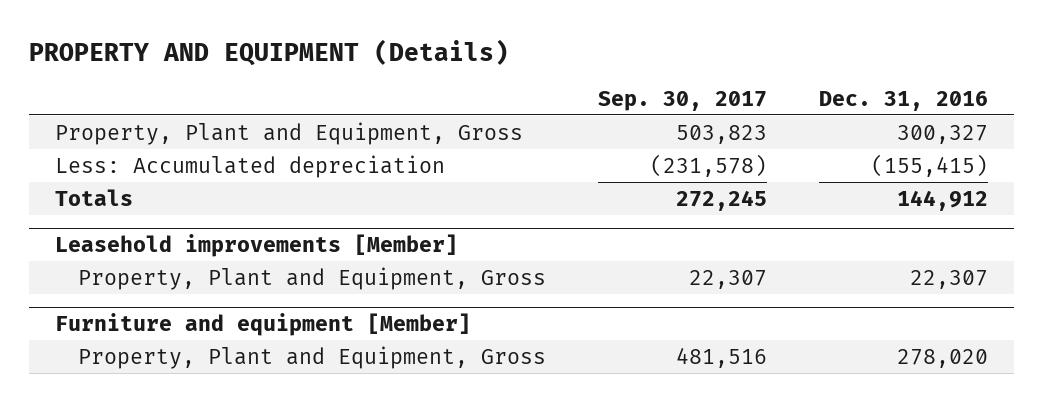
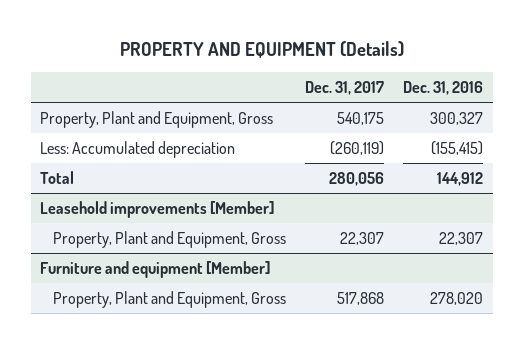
[597,90,767,111] Sep. 30, 2017 -> none
none -> [305,81,385,96] Dec. 31, 2017
[54,188,133,206] Totals -> [40,170,75,184] Total

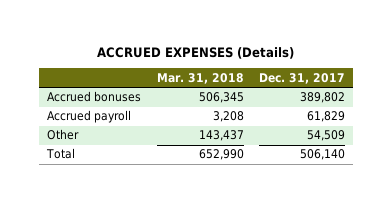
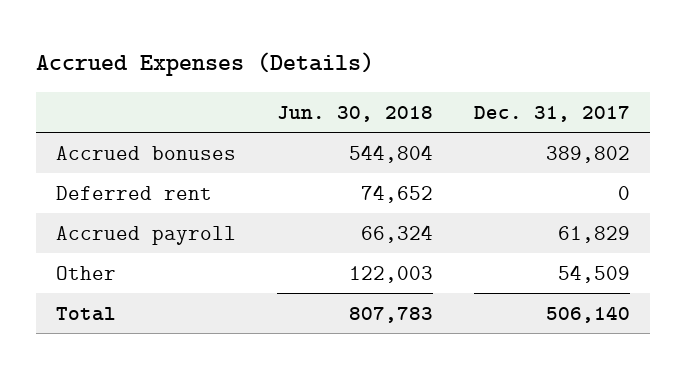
[97,47,295,60] ACCRUED EXPENSES (Details) -> [36,52,375,77] Accrued Expenses (Details)
[156,72,244,84] Mar. 31, 2018 -> none
none -> [276,105,433,122] Jun. 30, 2018
none -> [56,185,213,200] Deferred rent

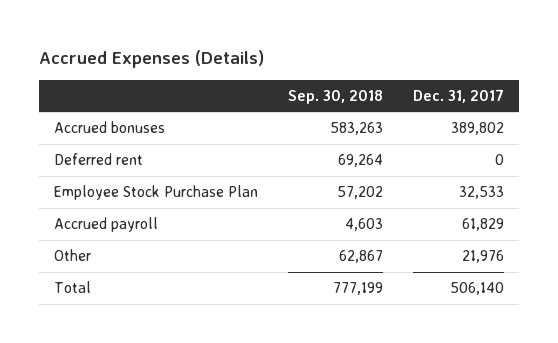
[276,105,433,122] Jun. 30, 2018 -> none
none -> [288,89,384,104] Sep. 30, 2018
none -> [54,185,259,201] Employee Stock Purchase Plan
[557,264,630,283] 54,509 -> [462,250,505,264] 21,976

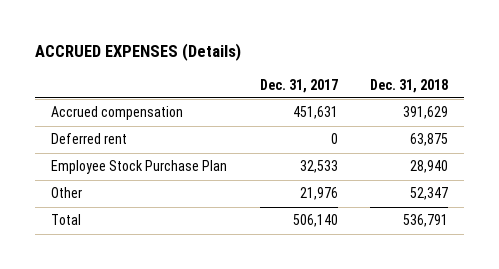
[39,49,265,68] Accrued Expenses (Details) -> [35,43,242,62] ACCRUED EXPENSES (Details)
[288,89,384,104] Sep. 30, 2018 -> none
none -> [369,78,448,93] Dec. 31, 2018
[54,121,166,134] Accrued bonuses -> none
none -> [51,106,184,121] Accrued compensation
[54,217,159,233] Accrued payroll -> none

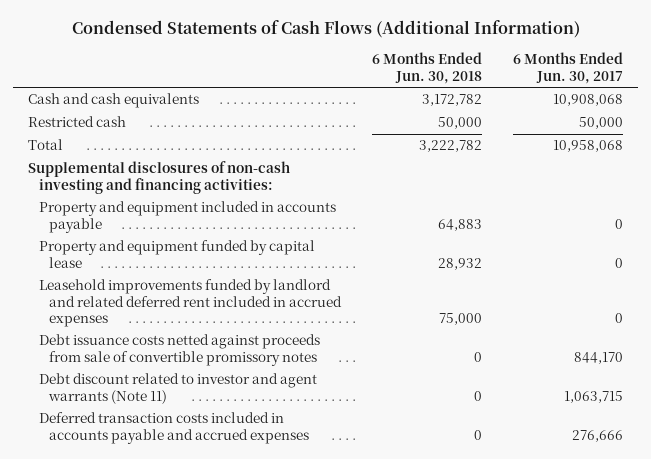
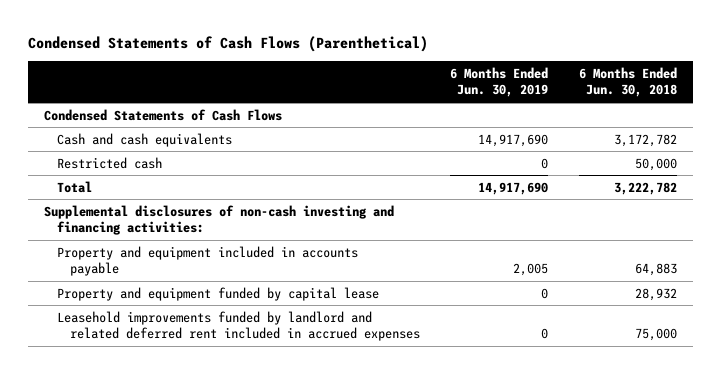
[71,20,580,39] Condensed Statements of Cash Flows (Additional Information) -> [28,36,429,53] Condensed Statements of Cash Flows (Parenthetical)
[512,52,623,84] 6 Months Ended Jun. 30, 2017 -> none
none -> [450,66,549,98] 6 Months Ended Jun. 30, 2019
none -> [43,108,282,121] Condensed Statements of Cash Flows
[38,334,320,366] Debt issuance costs netted against proceeds from sale of convertible promissory notes -> none
[38,373,317,404] Debt discount related to investor and agent warrants (Note 11) -> none
[38,412,309,444] Deferred transaction costs included in accounts payable and accrued expenses -> none

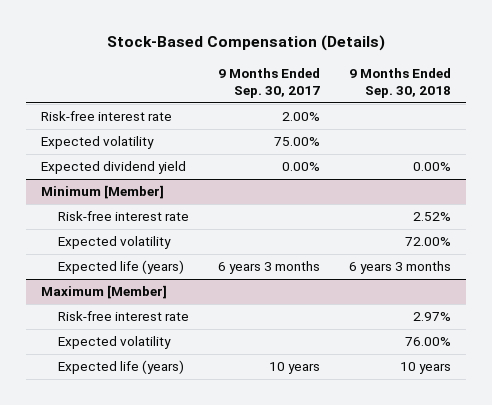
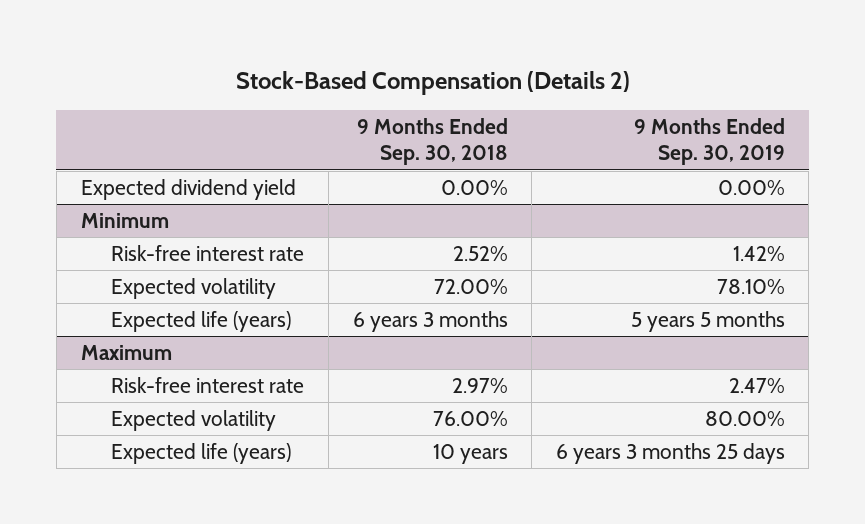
[106,34,385,51] Stock-Based Compensation (Details) -> [235,71,630,96] Stock-Based Compensation (Details 2)
[218,67,321,98] 9 Months Ended Sep. 30, 2017 -> none
none -> [633,118,785,166] 9 Months Ended Sep. 30, 2019
[40,111,172,122] Risk-free interest rate -> none
[40,136,154,150] Expected volatility -> none
[40,185,164,200] Minimum [Member] -> [80,213,169,229] Minimum
[40,285,167,300] Maximum [Member] -> [80,345,172,361] Maximum

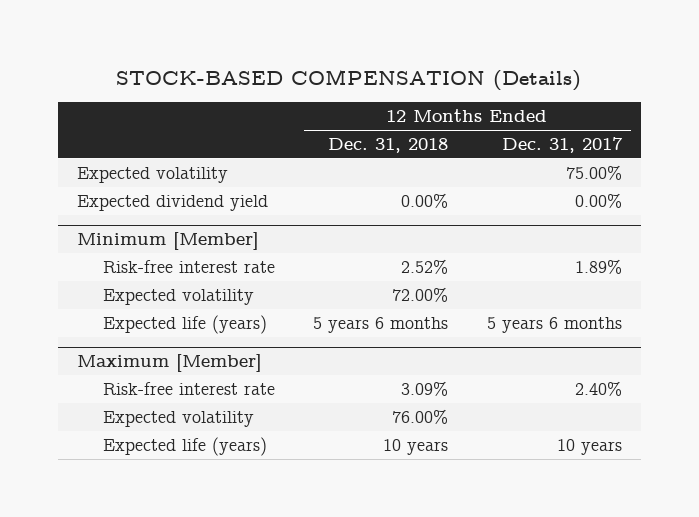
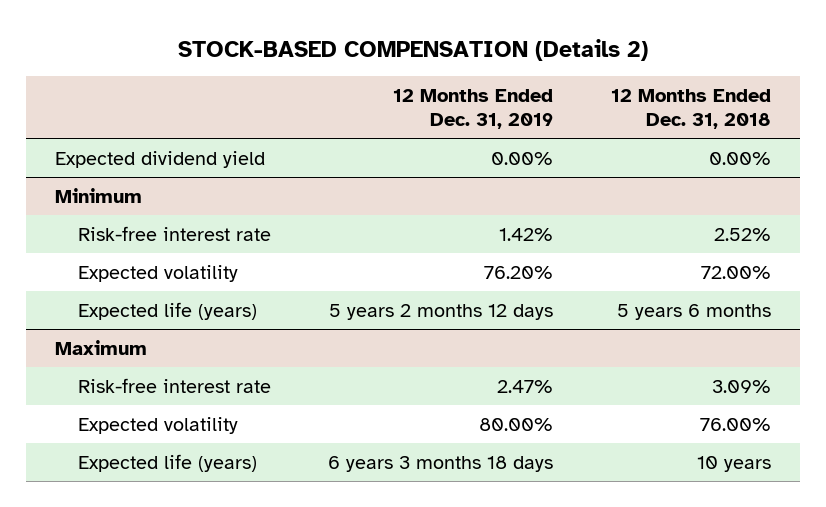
[116,68,582,91] STOCK-BASED COMPENSATION (Details) -> [177,38,648,61] STOCK-BASED COMPENSATION (Details 2)
[501,136,623,153] Dec. 31, 2017 -> none
none -> [393,88,554,130] 12 Months Ended Dec. 31, 2019
[77,166,229,183] Expected volatility -> none
[77,232,260,251] Minimum [Member] -> [54,187,142,203] Minimum
[77,354,263,373] Maximum [Member] -> [54,339,147,355] Maximum

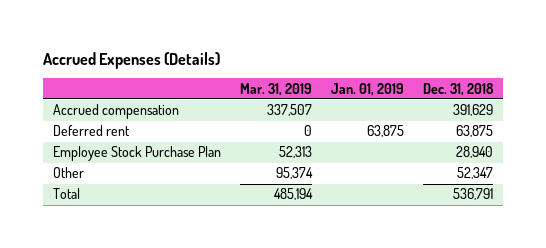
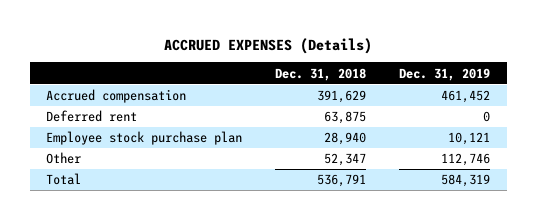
[43,51,221,69] Accrued Expenses (Details) -> [164,37,373,54] ACCRUED EXPENSES (Details)
[239,82,312,96] Mar. 31, 2019 -> none
[330,82,404,96] Jan. 01, 2019 -> none
none -> [399,67,491,81] Dec. 31, 2019
[52,146,221,162] Employee Stock Purchase Plan -> [46,131,243,146] Employee stock purchase plan

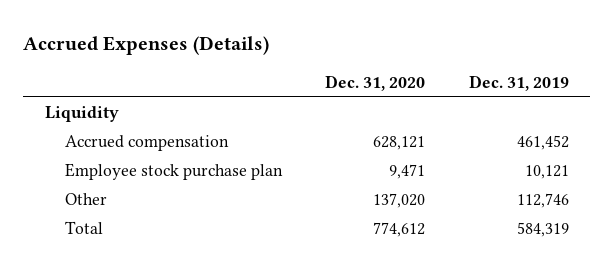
[164,37,373,54] ACCRUED EXPENSES (Details) -> [23,36,270,56] Accrued Expenses (Details)
[275,67,367,81] Dec. 31, 2018 -> none
none -> [325,74,426,91] Dec. 31, 2020
none -> [45,106,120,123] Liquidity
[46,110,138,123] Deferred rent -> none

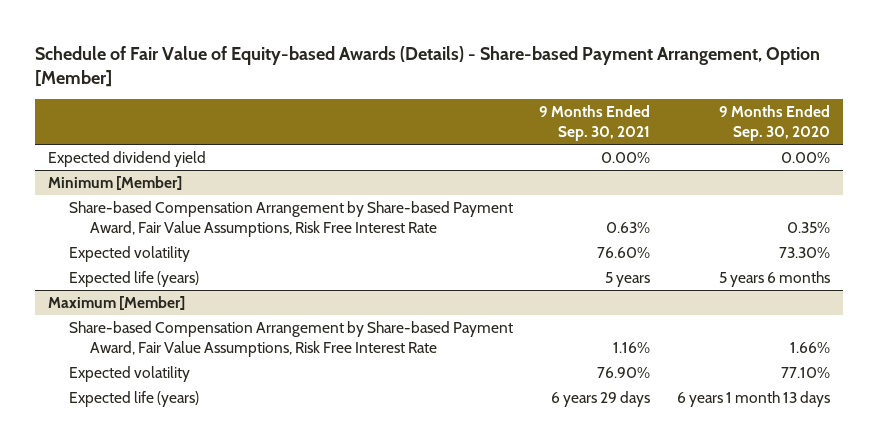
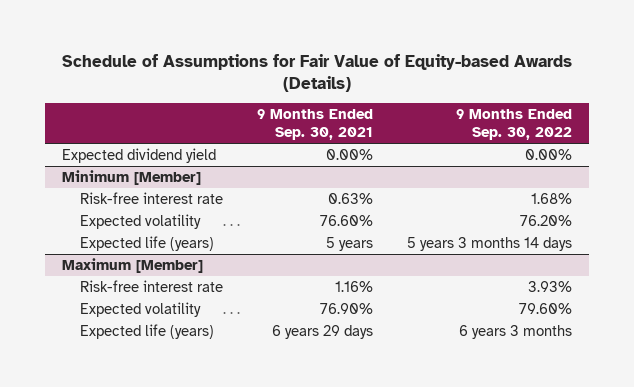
[35,45,821,87] Schedule of Fair Value of Equity-based Awards (Details) - Share-based Payment Arrangement, Option [Member] -> [61,53,572,93] Schedule of Assumptions for Fair Value of Equity-based Awards (Details)
[718,105,830,142] 9 Months Ended Sep. 30, 2020 -> none
none -> [455,109,572,141] 9 Months Ended Sep. 30, 2022
[69,200,514,237] Share-based Compensation Arrangement by Share-based Payment Award, Fair Value Assumptions, Risk Free Interest Rate -> [80,191,224,204] Risk-free interest rate
[69,320,514,357] Share-based Compensation Arrangement by Share-based Payment Award, Fair Value Assumptions, Risk Free Interest Rate -> [80,279,224,292] Risk-free interest rate

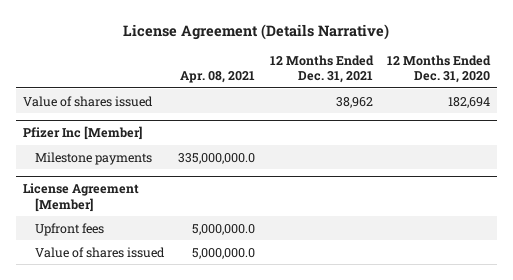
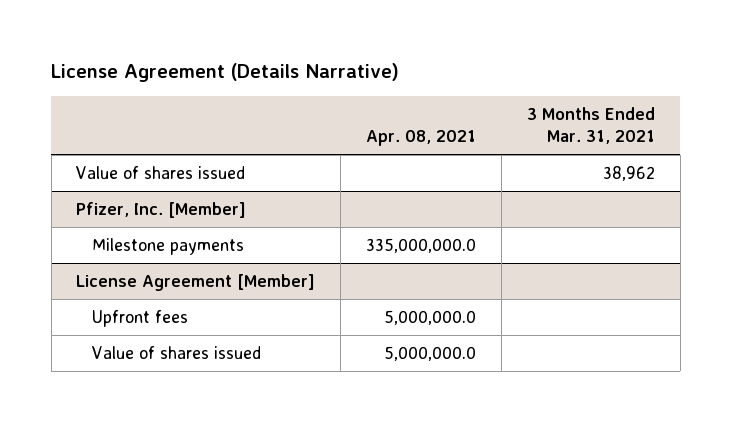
[269,54,374,84] 12 Months Ended Dec. 31, 2021 -> none
[386,54,491,84] 12 Months Ended Dec. 31, 2020 -> none
none -> [526,106,655,145] 3 Months Ended Mar. 31, 2021
[23,126,143,141] Pfizer Inc [Member] -> [76,201,247,218] Pfizer, Inc. [Member]

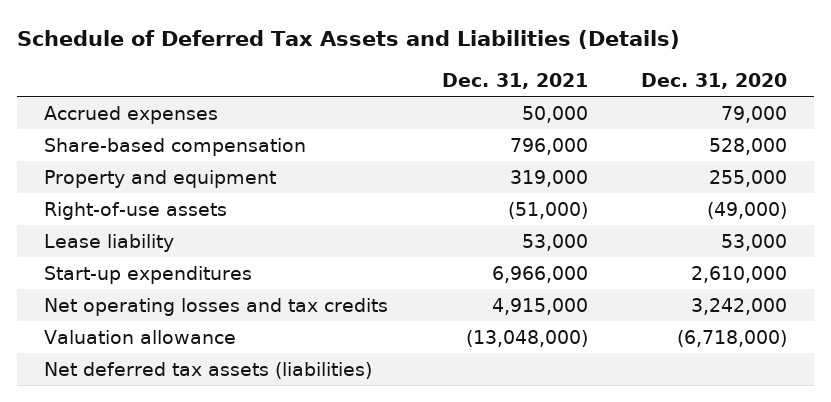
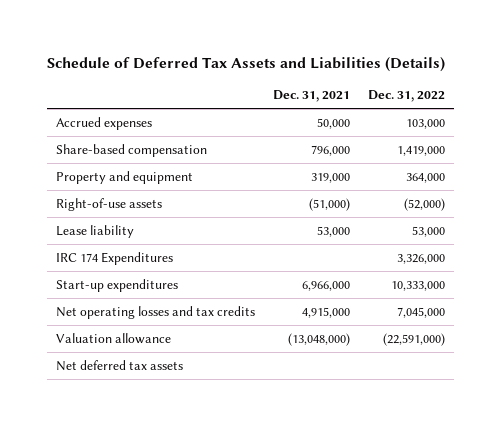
[640,73,787,90] Dec. 31, 2020 -> none
none -> [368,90,446,103] Dec. 31, 2022
none -> [55,251,173,265] IRC 174 Expenditures
[44,361,373,379] Net deferred tax assets (liabilities) -> [55,359,183,371] Net deferred tax assets

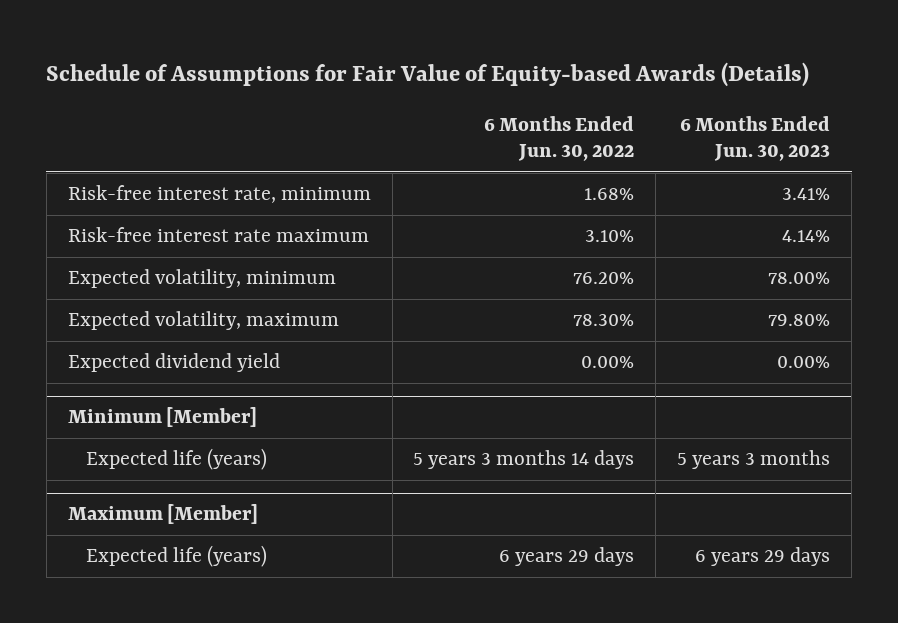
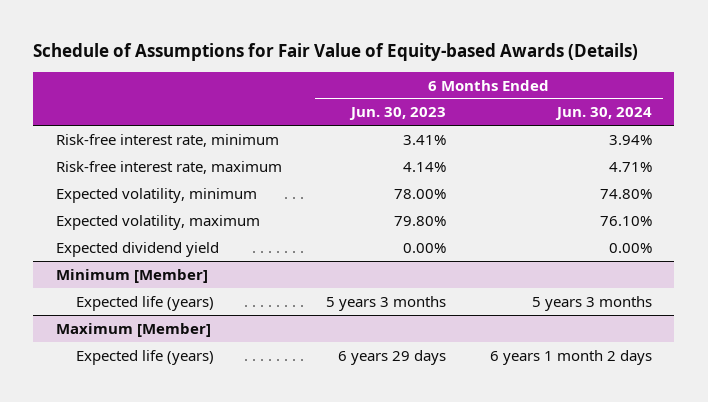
[484,115,635,162] 6 Months Ended Jun. 30, 2022 -> none
none -> [555,107,653,121] Jun. 30, 2024
[67,227,369,243] Risk-free interest rate maximum -> [55,160,282,174] Risk-free interest rate, maximum

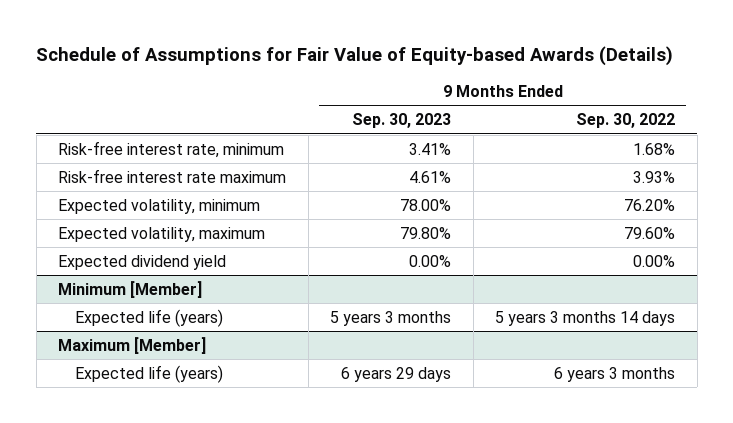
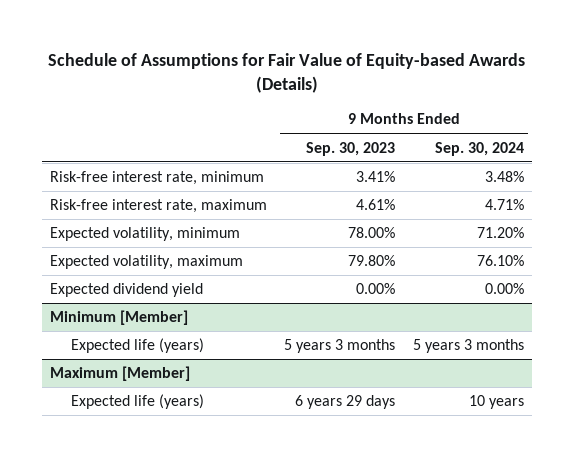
[576,113,676,129] Sep. 30, 2022 -> none
none -> [434,141,524,156] Sep. 30, 2024
[58,168,287,183] Risk-free interest rate maximum -> [50,199,268,214] Risk-free interest rate, maximum

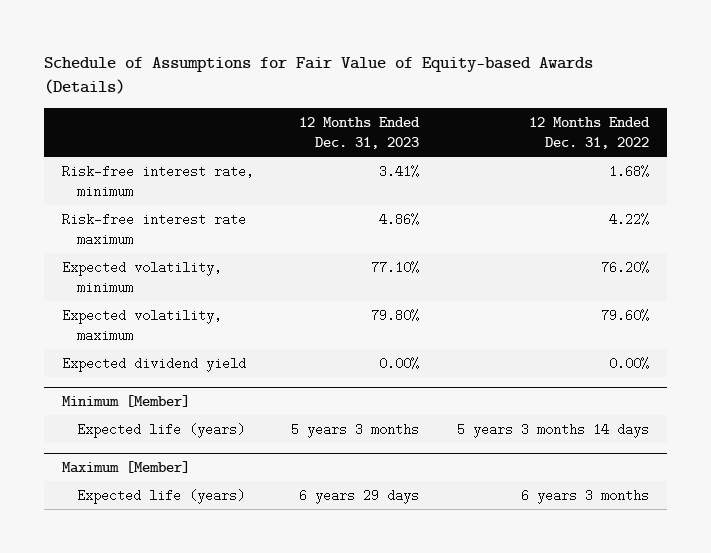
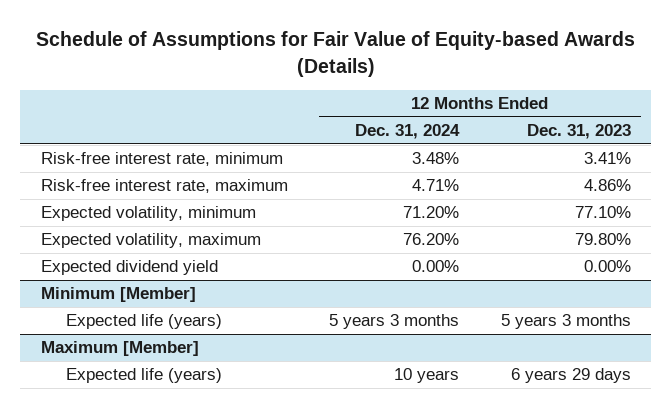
[528,117,650,150] 12 Months Ended Dec. 31, 2022 -> none
none -> [355,124,461,140] Dec. 31, 2024
[62,212,247,246] Risk-free interest rate maximum -> [40,179,288,194] Risk-free interest rate, maximum

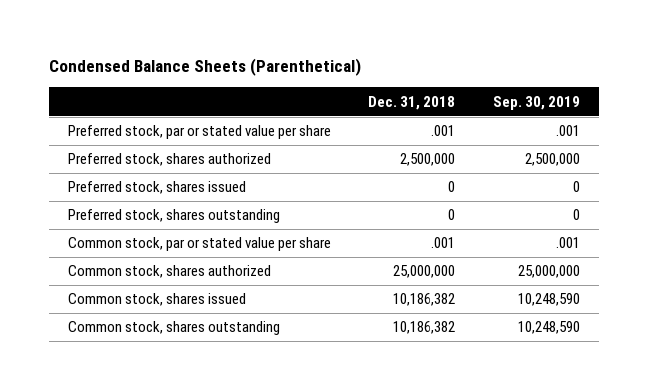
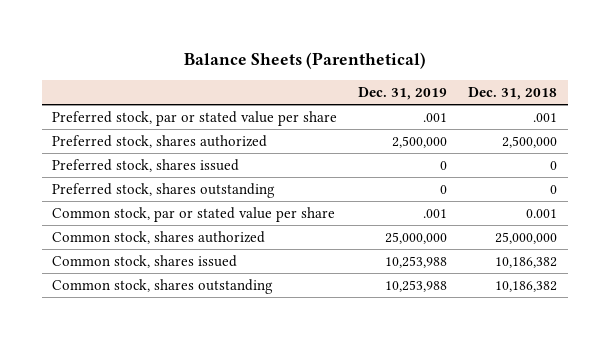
[49,58,362,77] Condensed Balance Sheets (Parenthetical) -> [183,52,426,70] Balance Sheets (Parenthetical)
[492,95,580,110] Sep. 30, 2019 -> none
none -> [358,87,448,101] Dec. 31, 2019
[431,237,456,249] .001 -> [526,208,558,218] 0.001

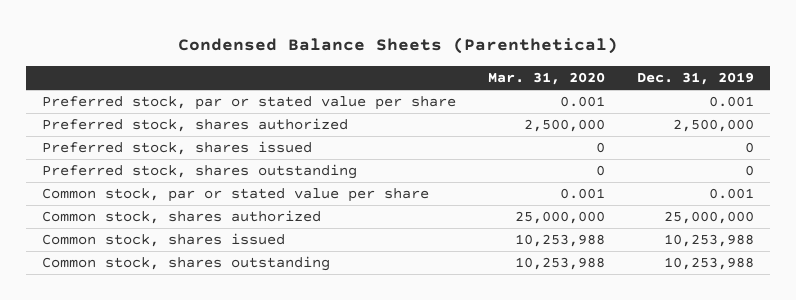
[183,52,426,70] Balance Sheets (Parenthetical) -> [177,37,618,55] Condensed Balance Sheets (Parenthetical)
[468,87,558,101] Dec. 31, 2018 -> none
none -> [487,72,605,86] Mar. 31, 2020
[423,112,448,122] .001 -> [708,96,754,108] 0.001
[423,208,448,218] .001 -> [708,188,754,200] 0.001

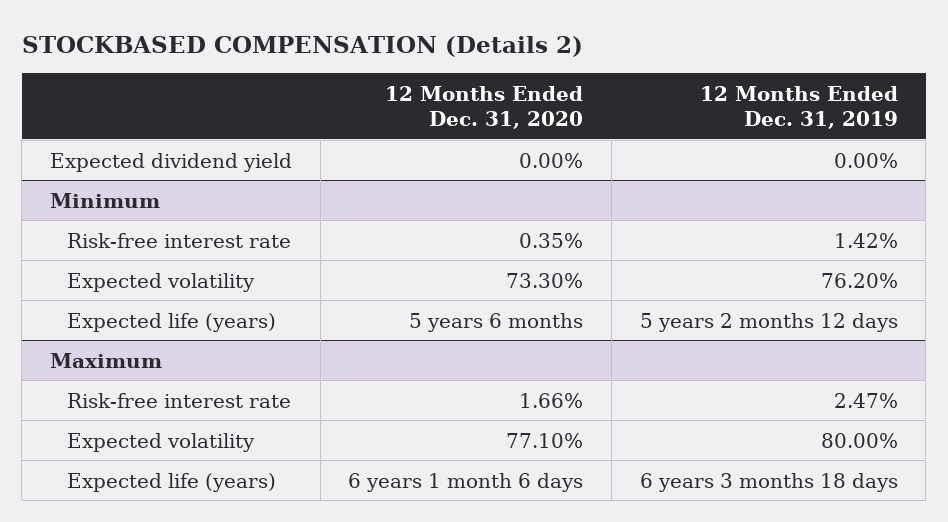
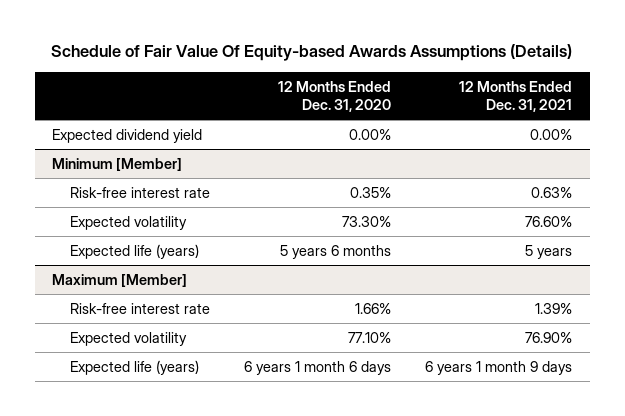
[21,35,583,57] STOCKBASED COMPENSATION (Details 2) -> [51,44,573,62] Schedule of Fair Value Of Equity-based Awards Assumptions (Details)
[699,85,898,129] 12 Months Ended Dec. 31, 2019 -> none
none -> [459,80,573,112] 12 Months Ended Dec. 31, 2021
[50,192,161,208] Minimum -> [52,157,183,171] Minimum [Member]
[50,352,163,368] Maximum -> [52,273,188,287] Maximum [Member]

